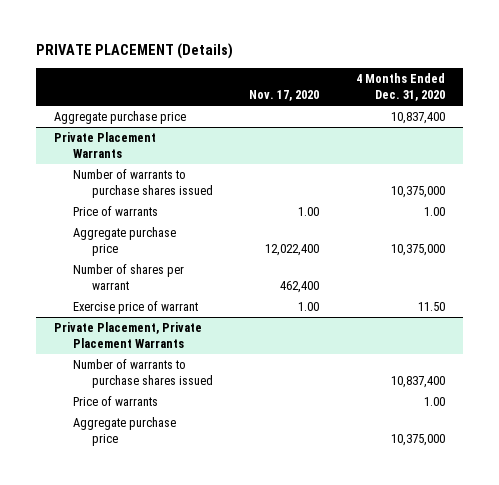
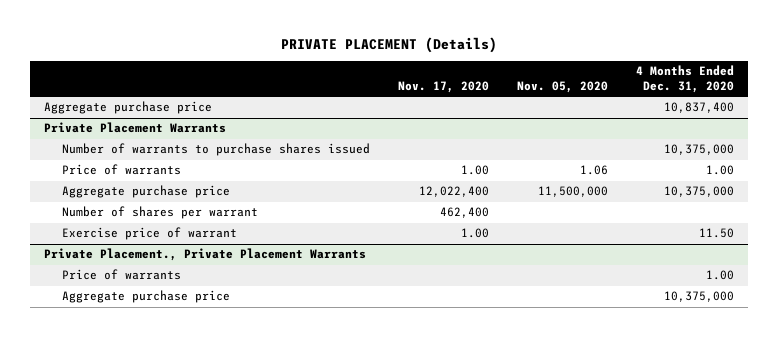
none -> [516,81,608,94] Nov. 05, 2020
[72,358,213,389] Number of warrants to purchase shares issued -> none
[54,321,203,349] Private Placement, Private Placement Warrants -> [44,248,367,262] Private Placement., Private Placement Warrants

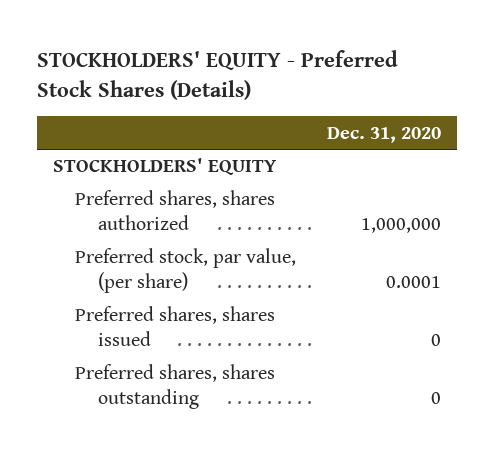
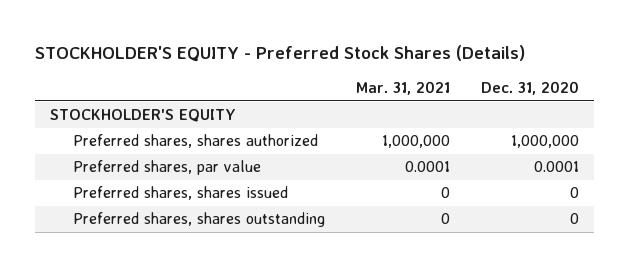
[37,50,399,100] STOCKHOLDERS' EQUITY - Preferred Stock Shares (Details) -> [34,45,525,63] STOCKHOLDER'S EQUITY - Preferred Stock Shares (Details)
none -> [355,81,450,96] Mar. 31, 2021
[52,158,277,176] STOCKHOLDERS' EQUITY -> [50,109,237,123] STOCKHOLDER'S EQUITY
[75,248,297,294] Preferred stock, par value, (per share) -> [72,160,261,176] Preferred shares, par value

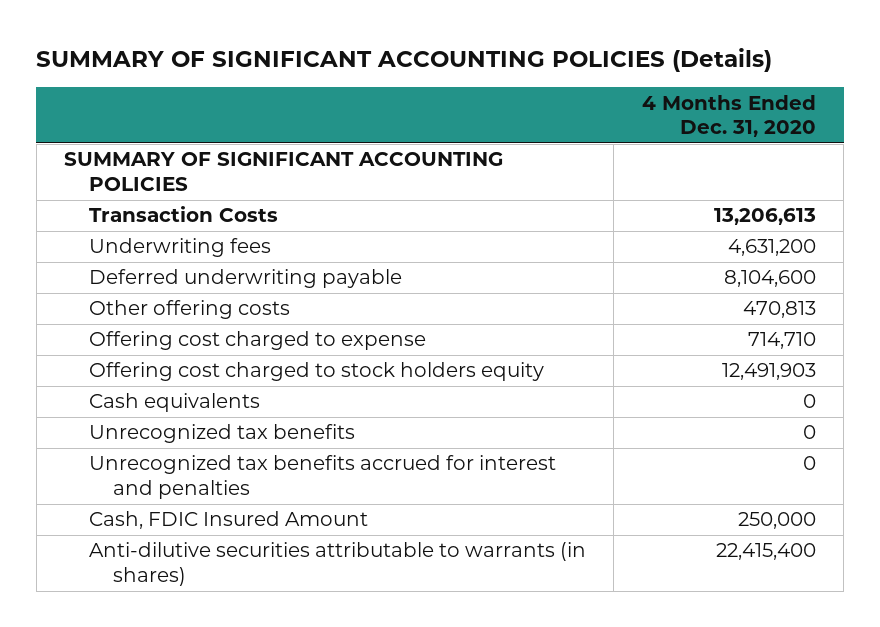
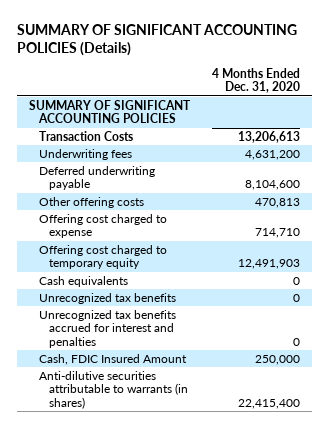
[88,362,544,382] Offering cost charged to stock holders equity -> [39,244,168,270] Offering cost charged to temporary equity

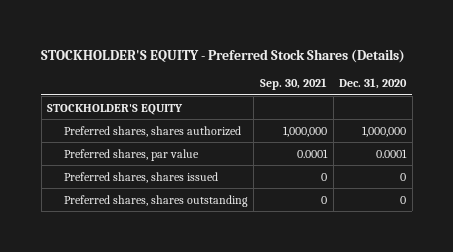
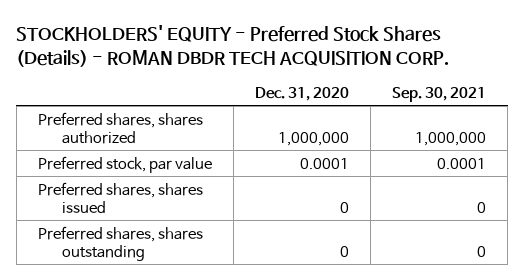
[41,48,406,63] STOCKHOLDER'S EQUITY - Preferred Stock Shares (Details) -> [16,25,450,67] STOCKHOLDERS' EQUITY - Preferred Stock Shares (Details) - ROMAN DBDR TECH ACQUISITION CORP.
[47,103,184,115] STOCKHOLDER'S EQUITY -> none
[63,148,199,161] Preferred shares, par value -> [37,155,212,173] Preferred stock, par value

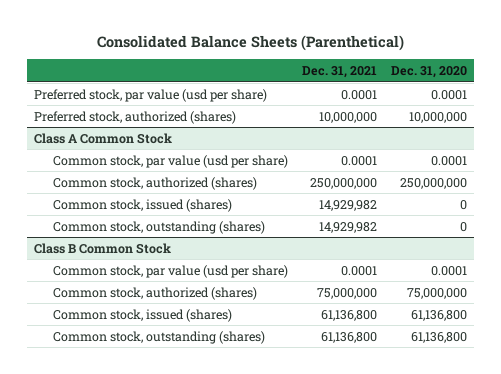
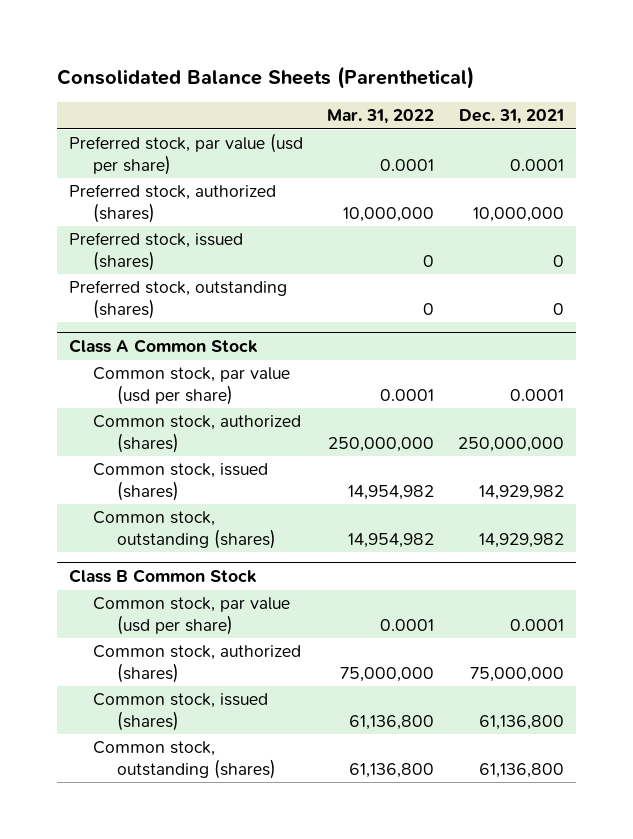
[391,65,468,78] Dec. 31, 2020 -> none
none -> [327,109,435,125] Mar. 31, 2022
none -> [69,232,244,271] Preferred stock, issued (shares)
none -> [69,280,288,319] Preferred stock, outstanding (shares)

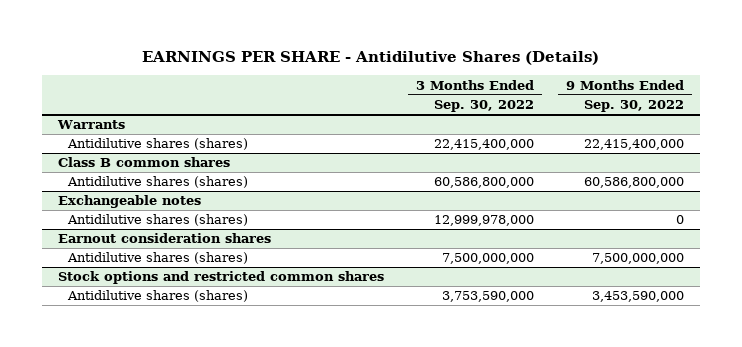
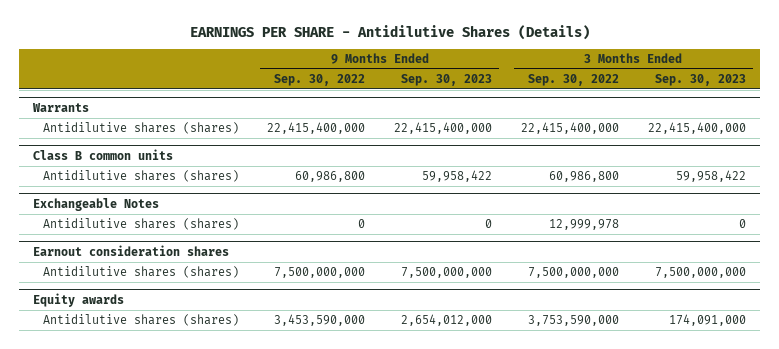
none -> [401,73,493,86] Sep. 30, 2023
none -> [654,73,746,86] Sep. 30, 2023
[58,157,231,168] Class B common shares -> [33,148,174,160] Class B common units
[434,177,535,189] 60,586,800,000 -> [548,171,619,183] 60,986,800
[584,177,685,189] 60,586,800,000 -> [295,171,366,183] 60,986,800
[58,195,202,209] Exchangeable notes -> [33,197,160,211] Exchangeable Notes
[434,215,535,227] 12,999,978,000 -> [548,219,619,231] 12,999,978
[58,271,385,285] Stock options and restricted common shares -> [33,292,125,307] Equity awards

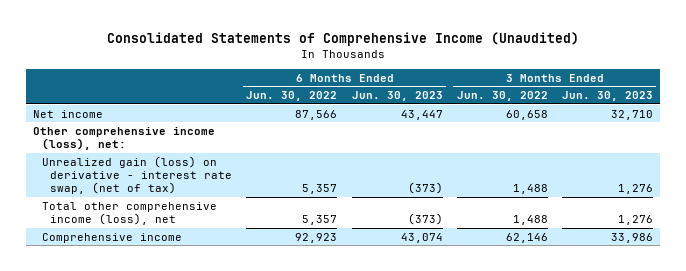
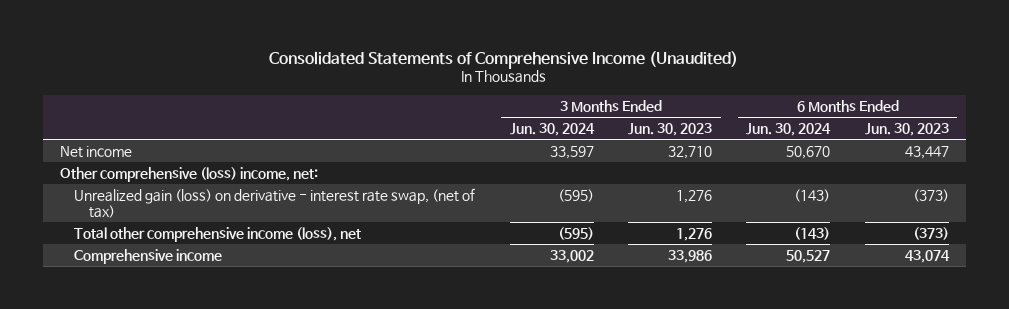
[246,90,338,101] Jun. 30, 2022 -> none
[456,90,548,101] Jun. 30, 2022 -> none
none -> [509,122,595,136] Jun. 30, 2024
none -> [746,122,832,136] Jun. 30, 2024
[33,126,216,150] Other comprehensive income (loss), net: -> [60,166,319,182] Other comprehensive (loss) income, net:

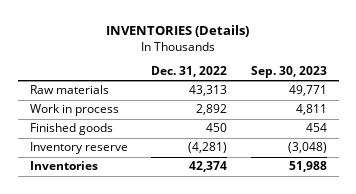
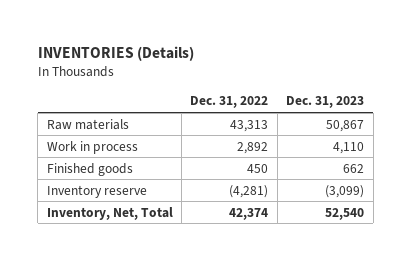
[250,66,327,79] Sep. 30, 2023 -> none
none -> [286,96,365,109] Dec. 31, 2023
[29,161,98,171] Inventories -> [46,206,173,220] Inventory, Net, Total

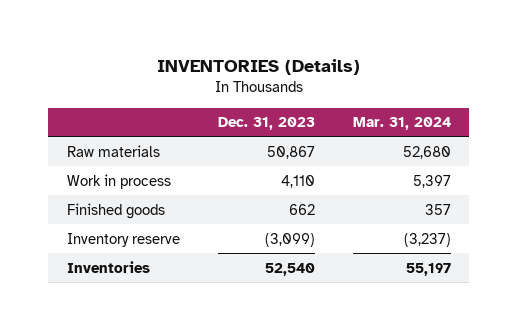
[190,96,269,109] Dec. 31, 2022 -> none
none -> [352,117,451,131] Mar. 31, 2024
[46,206,173,220] Inventory, Net, Total -> [66,260,150,273] Inventories

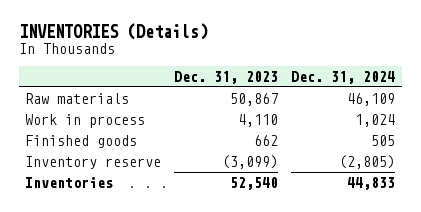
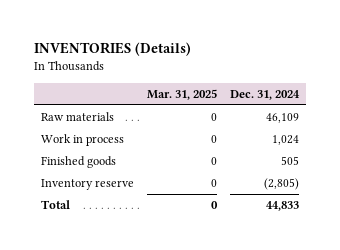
[174,71,279,85] Dec. 31, 2023 -> none
none -> [146,88,217,100] Mar. 31, 2025
[25,176,114,188] Inventories -> [40,200,70,210] Total

